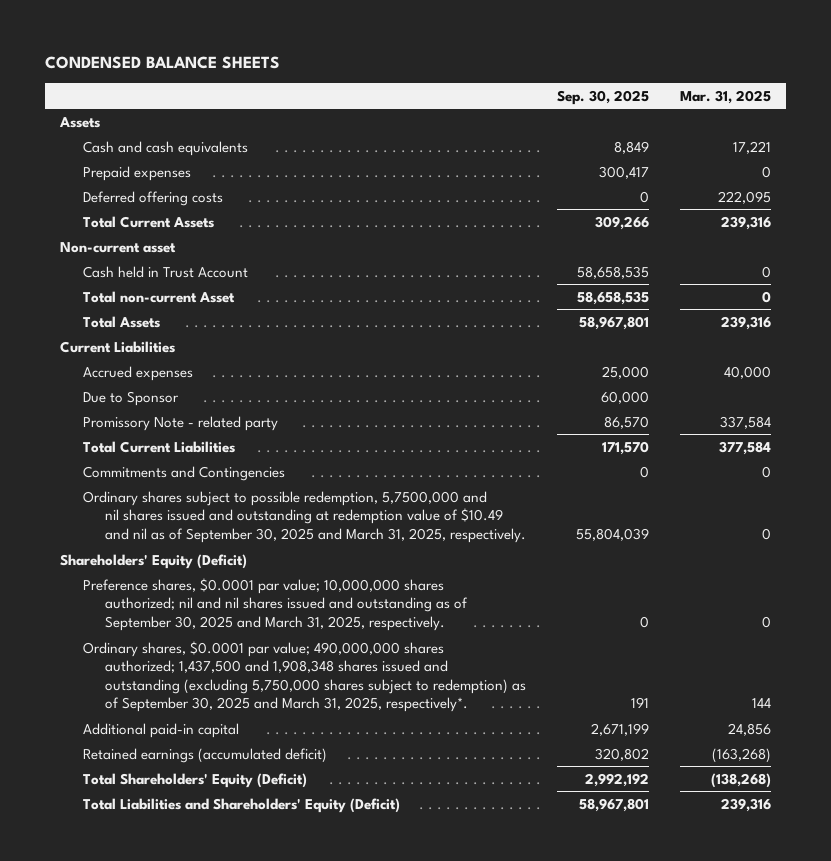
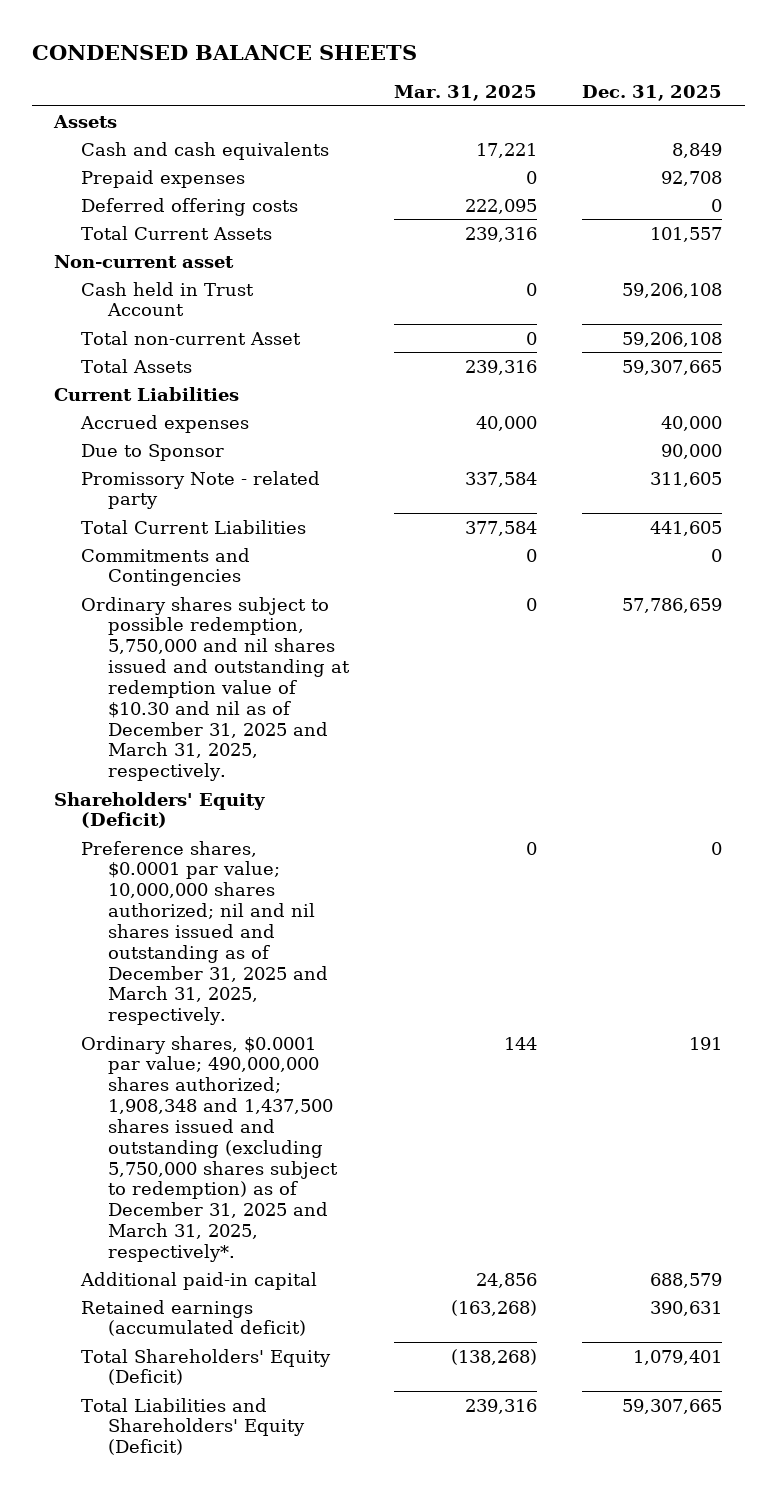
[556,89,649,105] Sep. 30, 2025 -> none
none -> [582,85,723,102] Dec. 31, 2025
[82,490,527,543] Ordinary shares subject to possible redemption, 5,7500,000 and nil shares issued and outstanding at redemption value of $10.49 and nil as of September 30, 2025 and March 31, 2025, respectively. -> [81,596,350,782] Ordinary shares subject to possible redemption, 5,750,000 and nil shares issued and outstanding at redemption value of $10.30 and nil as of December 31, 2025 and March 31, 2025, respectively.
[82,577,469,631] Preference shares, $0.0001 par value; 10,000,000 shares authorized; nil and nil shares issued and outstanding as of September 30, 2025 and March 31, 2025, respectively. -> [81,840,328,1026] Preference shares, $0.0001 par value; 10,000,000 shares authorized; nil and nil shares issued and outstanding as of December 31, 2025 and March 31, 2025, respectively.
[82,640,527,713] Ordinary shares, $0.0001 par value; 490,000,000 shares authorized; 1,437,500 and 1,908,348 shares issued and outstanding (excluding 5,750,000 shares subject to redemption) as of September 30, 2025 and March 31, 2025, respectively*. -> [81,1035,338,1262] Ordinary shares, $0.0001 par value; 490,000,000 shares authorized; 1,908,348 and 1,437,500 shares issued and outstanding (excluding 5,750,000 shares subject to redemption) as of December 31, 2025 and March 31, 2025, respectively*.

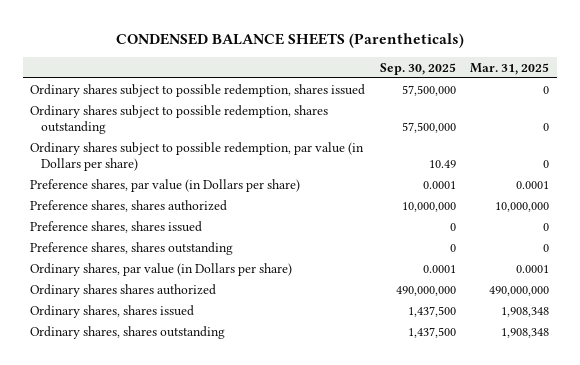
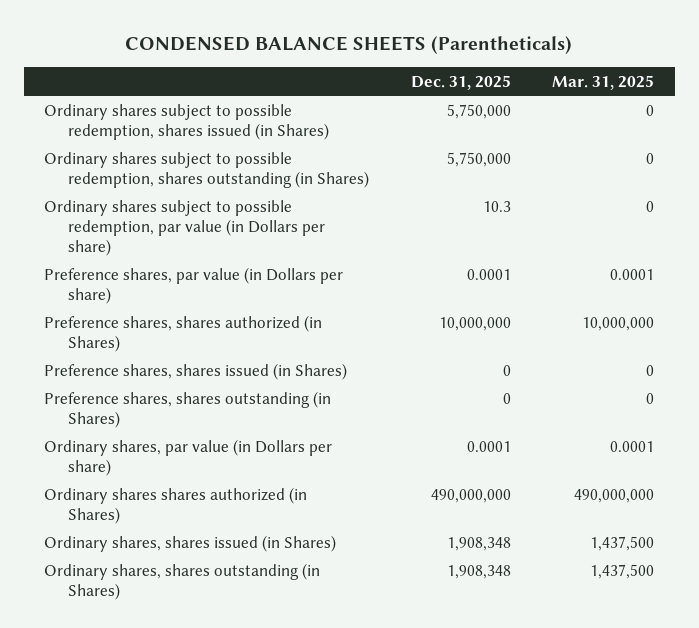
[379,62,456,75] Sep. 30, 2025 -> none
none -> [410,74,511,90] Dec. 31, 2025
[30,83,366,97] Ordinary shares subject to possible redemption, shares issued -> [44,103,330,140] Ordinary shares subject to possible redemption, shares issued (in Shares)
[30,104,329,135] Ordinary shares subject to possible redemption, shares outstanding -> [44,151,370,188] Ordinary shares subject to possible redemption, shares outstanding (in Shares)
[30,199,228,212] Preference shares, shares authorized -> [44,314,323,352] Preference shares, shares authorized (in Shares)
[30,220,203,233] Preference shares, shares issued -> [44,362,348,380] Preference shares, shares issued (in Shares)
[30,241,234,255] Preference shares, shares outstanding -> [44,390,332,428] Preference shares, shares outstanding (in Shares)
[30,283,217,297] Ordinary shares shares authorized -> [44,486,308,524] Ordinary shares shares authorized (in Shares)
[30,304,195,318] Ordinary shares, shares issued -> [44,534,337,552] Ordinary shares, shares issued (in Shares)
[501,306,550,317] 1,908,348 -> [590,535,655,551] 1,437,500
[30,325,226,339] Ordinary shares, shares outstanding -> [44,562,321,600] Ordinary shares, shares outstanding (in Shares)
[501,327,550,338] 1,908,348 -> [590,563,655,579] 1,437,500

